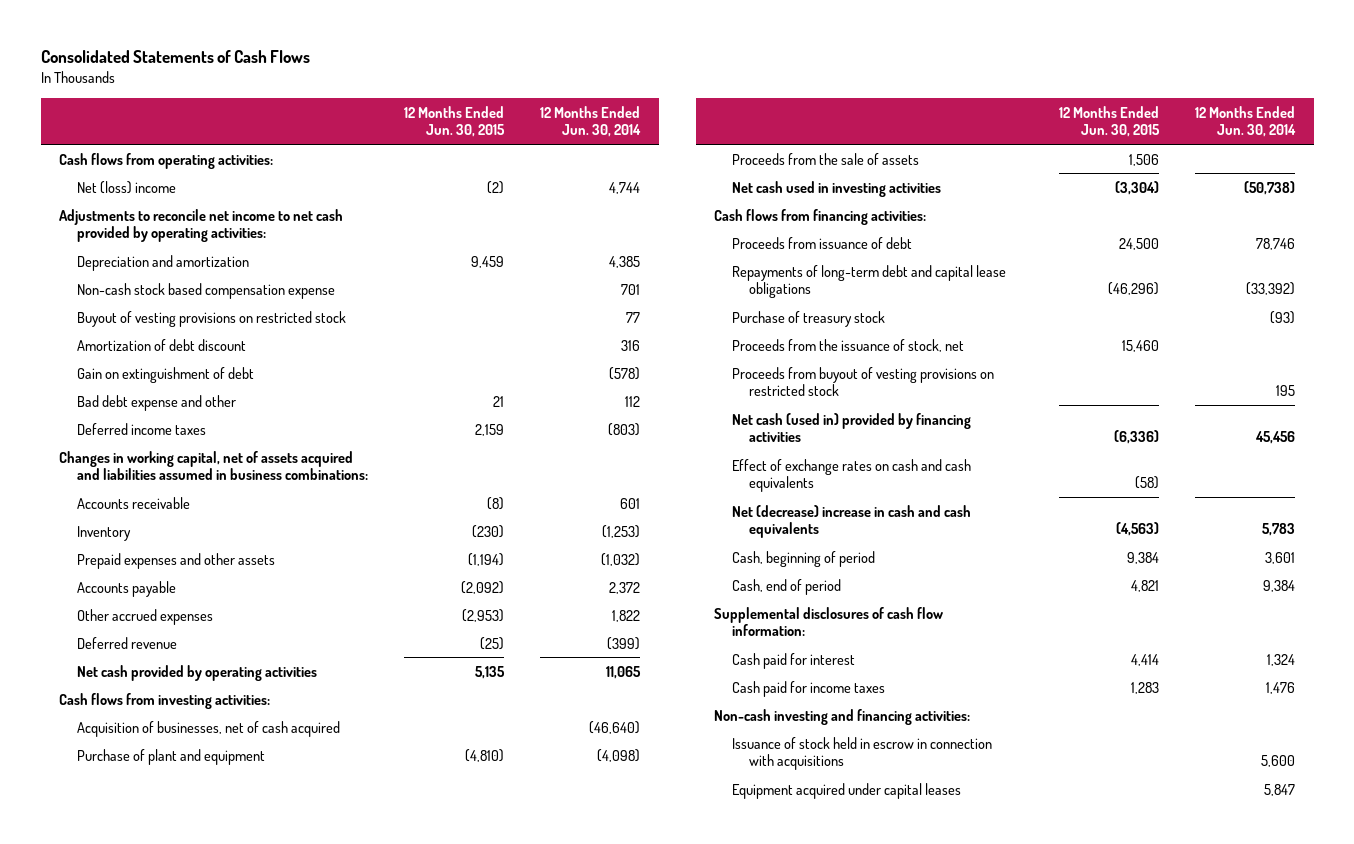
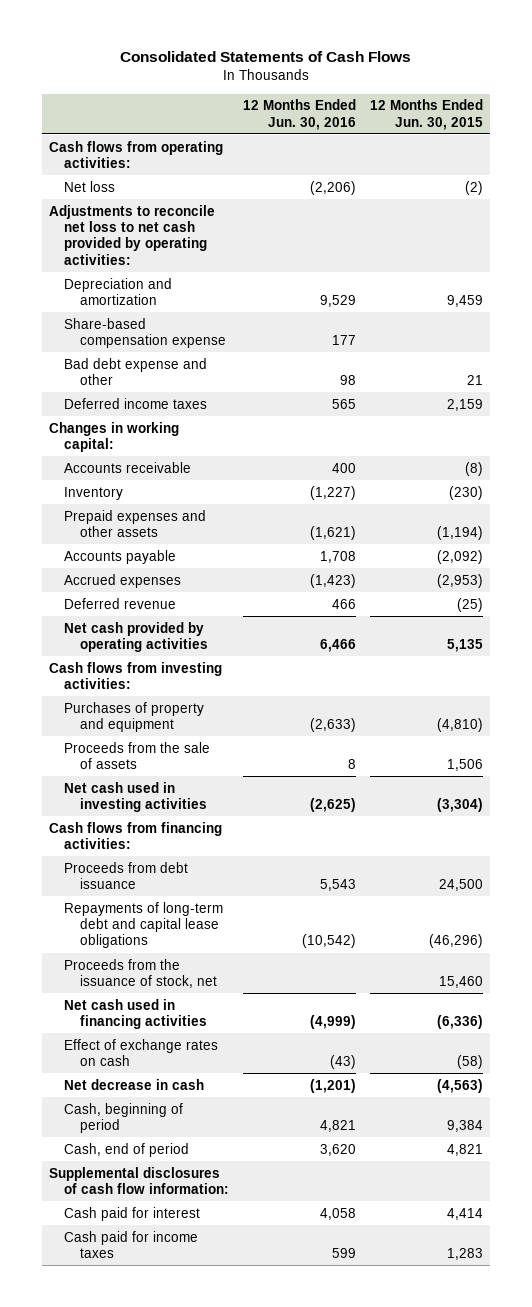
[540,105,642,138] 12 Months Ended Jun. 30, 2014 -> none
none -> [243,99,357,130] 12 Months Ended Jun. 30, 2016
[76,180,176,194] Net (loss) income -> [64,180,116,192] Net loss
[58,208,343,243] Adjustments to reconcile net income to net cash provided by operating activities: -> [48,204,215,265] Adjustments to reconcile net loss to net cash provided by operating activities:
[76,310,346,327] Buyout of vesting provisions on restricted stock -> none
[76,338,246,351] Amortization of debt discount -> none
[76,366,254,383] Gain on extinguishment of debt -> none
[76,282,335,299] Non-cash stock based compensation expense -> [64,317,226,348] Share-based compensation expense
[58,450,368,481] Changes in working capital, net of assets acquired and liabilities assumed in business combinations: -> [48,421,179,452] Changes in working capital:
[76,608,213,625] Other accrued expenses -> [64,573,182,588] Accrued expenses
[76,720,340,737] Acquisition of businesses, net of cash acquired -> none
[76,748,265,765] Purchase of plant and equipment -> [64,701,205,732] Purchases of property and equipment
[731,236,912,249] Proceeds from issuance of debt -> [64,861,189,889] Proceeds from debt issuance
[731,310,885,327] Purchase of treasury stock -> none
[731,366,994,397] Proceeds from buyout of vesting provisions on restricted stock -> none
[731,412,971,443] Net cash (used in) provided by financing activities -> [64,998,207,1029] Net cash used in financing activities
[731,458,971,493] Effect of exchange rates on cash and cash equivalents -> [64,1038,219,1066] Effect of exchange rates on cash
[731,504,971,539] Net (decrease) increase in cash and cash equivalents -> [64,1078,205,1090] Net decrease in cash
[713,708,970,725] Non-cash investing and financing activities: -> none
[731,736,992,771] Issuance of stock held in escrow in connection with acquisitions -> none
[731,782,961,799] Equipment acquired under capital leases -> none

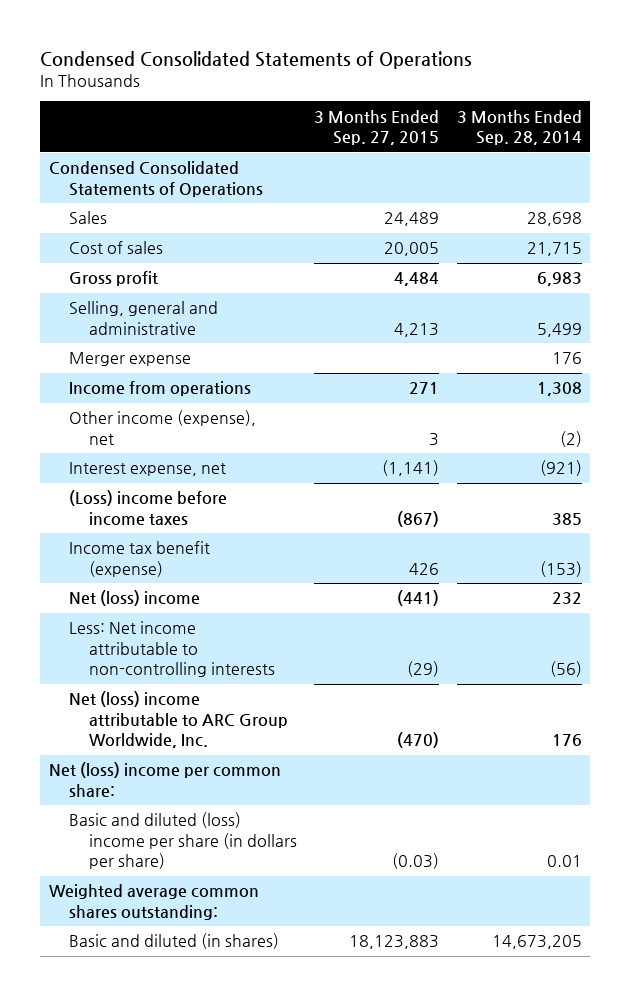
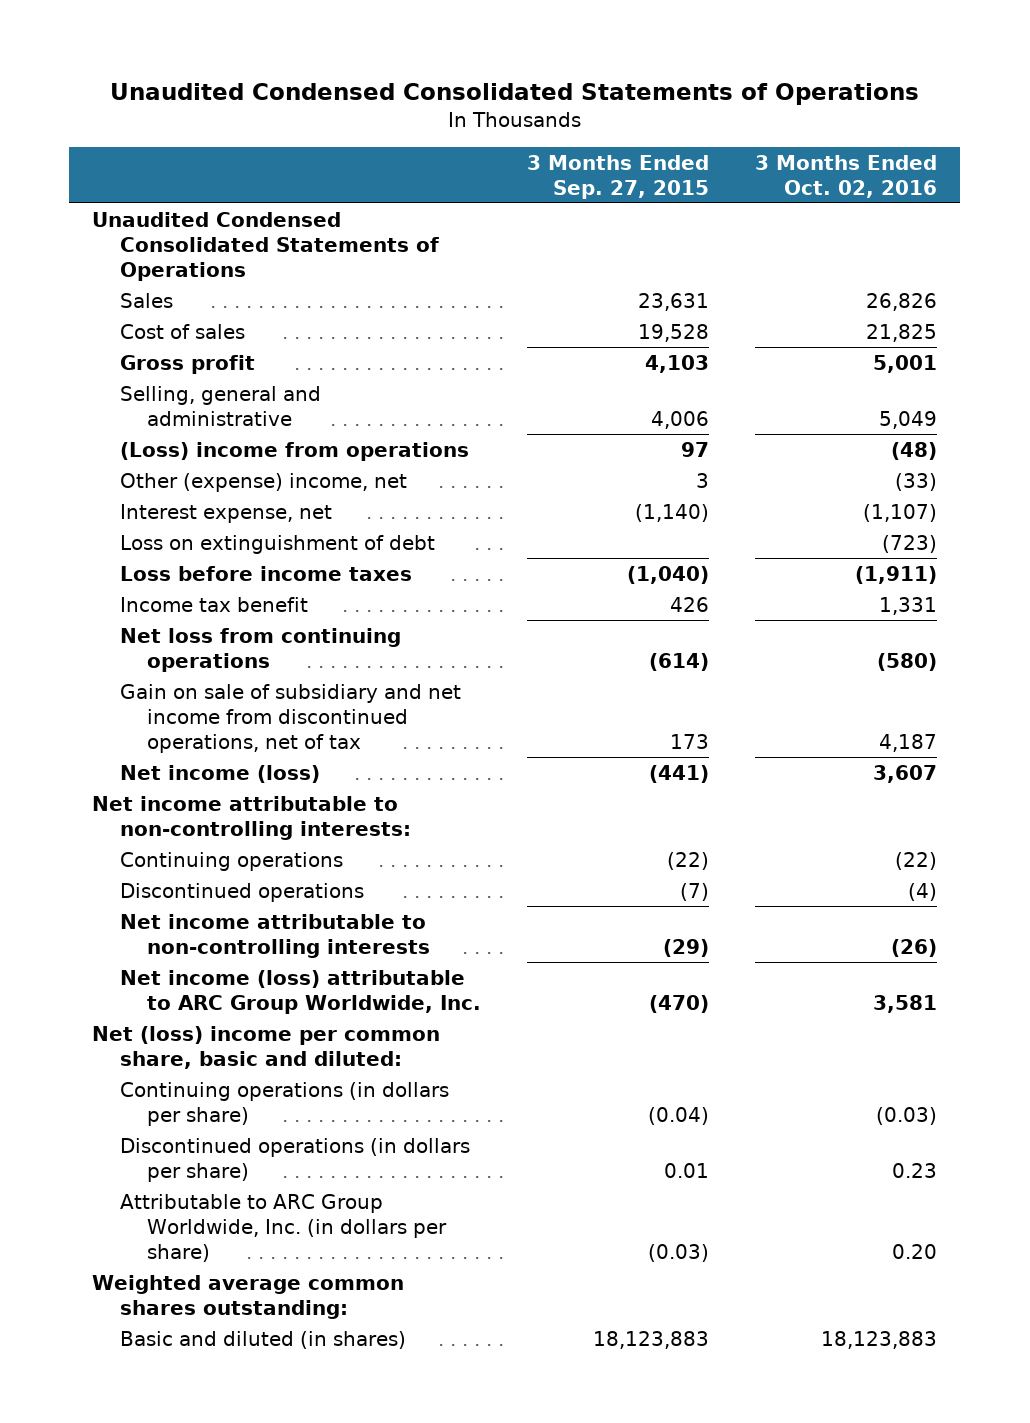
[40,50,473,69] Condensed Consolidated Statements of Operations -> [109,83,919,106] Unaudited Condensed Consolidated Statements of Operations
[456,109,582,146] 3 Months Ended Sep. 28, 2014 -> none
none -> [755,154,938,198] 3 Months Ended Oct. 02, 2016
[68,352,191,367] Merger expense -> none
[49,161,263,197] Condensed Consolidated Statements of Operations -> [92,211,439,281] Unaudited Condensed Consolidated Statements of Operations
[384,212,440,227] 24,489 -> [638,292,710,311] 23,631
[384,242,440,257] 20,005 -> [638,323,710,342] 19,528
[394,272,440,287] 4,484 -> [645,354,710,373] 4,103
[394,322,440,337] 4,213 -> [651,410,710,429] 4,006
[68,381,251,397] Income from operations -> [119,441,469,461] (Loss) income from operations
[409,382,440,395] 271 -> [681,441,710,457] 97
[68,410,256,445] Other income (expense), net -> [119,472,407,492] Other (expense) income, net
[382,460,440,477] (1,141) -> [635,503,710,522] (1,140)
none -> [119,534,435,554] Loss on extinguishment of debt
[68,490,227,526] (Loss) income before income taxes -> [119,565,412,581] Loss before income taxes
[397,510,440,527] (867) -> [627,565,710,584] (1,040)
[68,541,210,577] Income tax benefit (expense) -> [119,596,308,612] Income tax benefit
none -> [119,627,401,672] Net loss from continuing operations
none -> [119,683,461,753] Gain on sale of subsidiary and net income from discontinued operations, net of tax
[68,590,200,607] Net (loss) income -> [119,764,320,783] Net income (loss)
none -> [92,795,411,840] Net income attributable to non-controlling interests:
none -> [119,851,343,871] Continuing operations
none -> [119,882,364,902] Discontinued operations
[68,621,275,678] Less: Net income attributable to non-controlling interests -> [119,913,431,958] Net income attributable to non-controlling interests
[68,691,288,749] Net (loss) income attributable to ARC Group Worldwide, Inc. -> [119,969,482,1014] Net income (loss) attributable to ARC Group Worldwide, Inc.
[49,762,282,797] Net (loss) income per common share: -> [92,1025,441,1069] Net (loss) income per common share, basic and diluted:
none -> [119,1081,449,1126] Continuing operations (in dollars per share)
none -> [119,1137,470,1182] Discontinued operations (in dollars per share)
[68,812,297,870] Basic and diluted (loss) income per share (in dollars per share) -> [119,1193,448,1262] Attributable to ARC Group Worldwide, Inc. (in dollars per share)

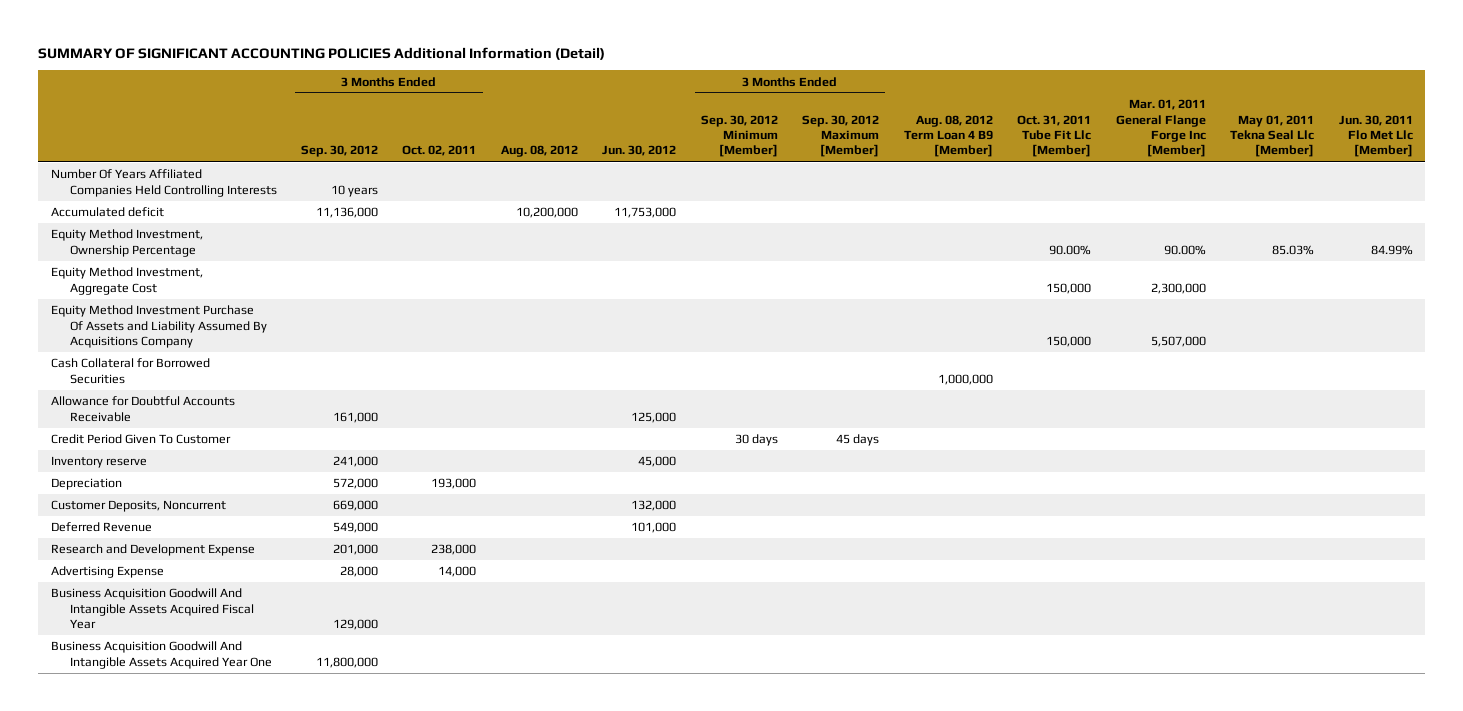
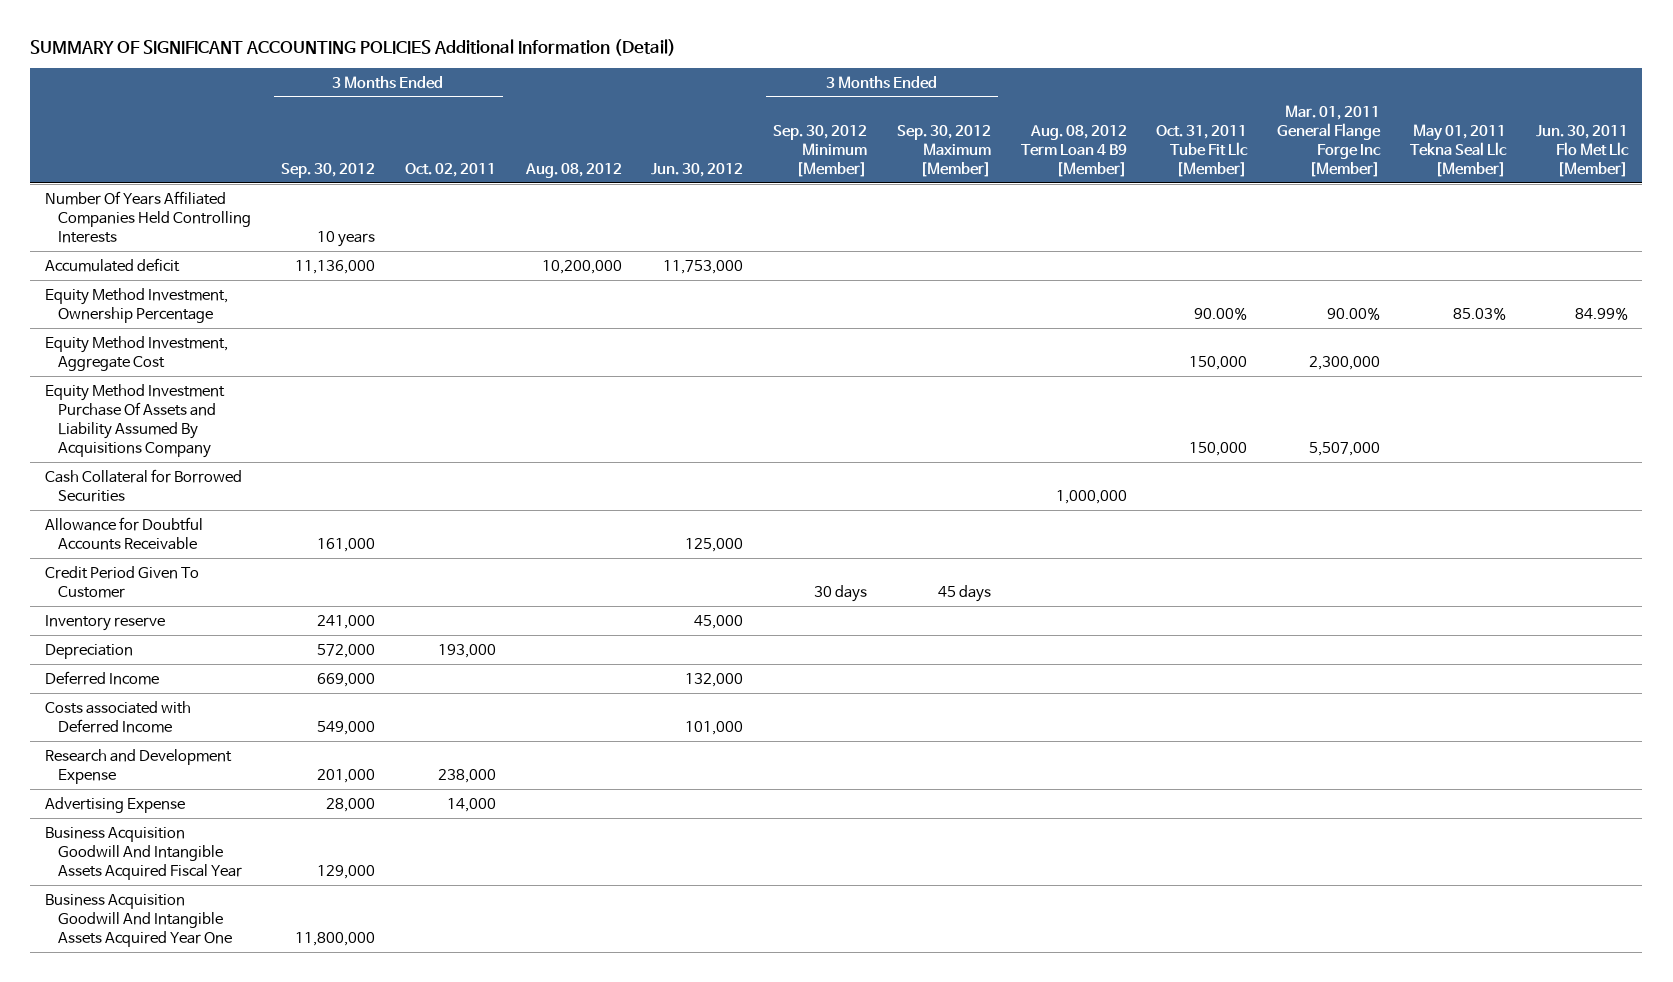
[50,500,226,513] Customer Deposits, Noncurrent -> [45,670,160,685] Deferred Income
[50,522,152,533] Deferred Revenue -> [45,700,192,733] Costs associated with Deferred Income

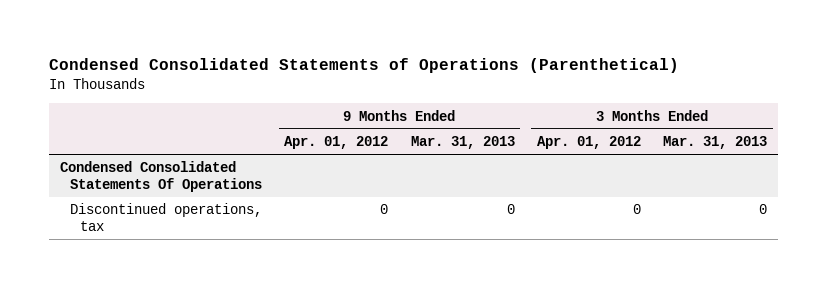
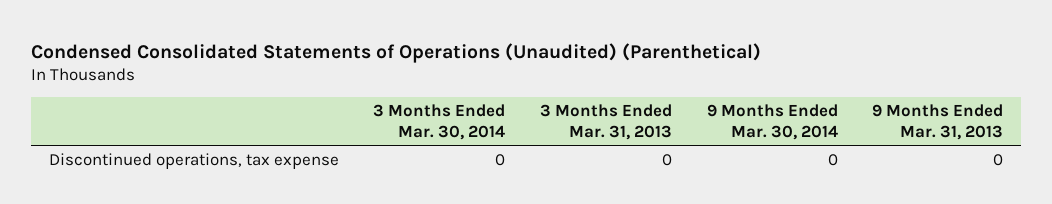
[48,58,679,74] Condensed Consolidated Statements of Operations (Parenthetical) -> [31,42,762,63] Condensed Consolidated Statements of Operations (Unaudited) (Parenthetical)
[284,135,389,149] Apr. 01, 2012 -> none
[536,135,641,149] Apr. 01, 2012 -> none
none -> [373,104,506,140] 3 Months Ended Mar. 30, 2014
none -> [706,104,838,140] 9 Months Ended Mar. 30, 2014
[59,161,263,193] Condensed Consolidated Statements Of Operations -> none
[70,203,263,232] Discontinued operations, tax -> [48,152,339,169] Discontinued operations, tax expense

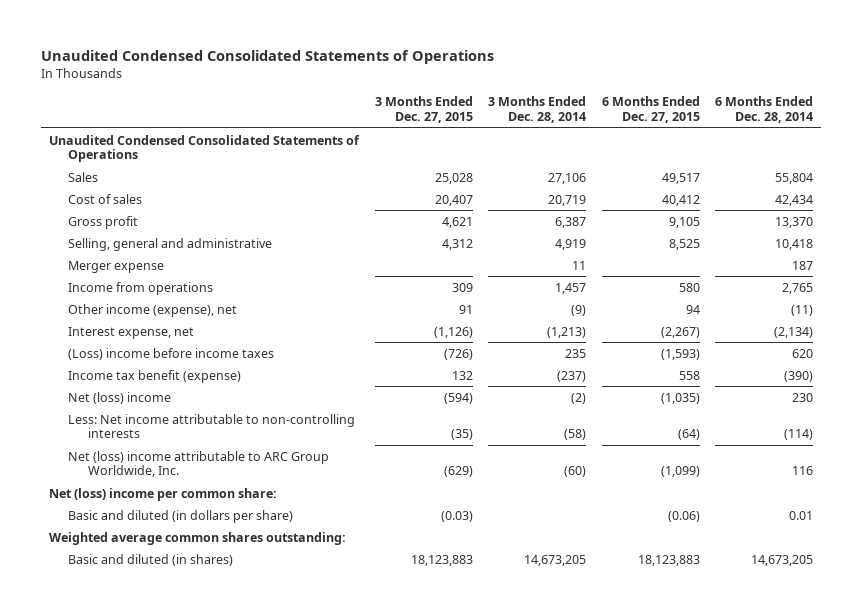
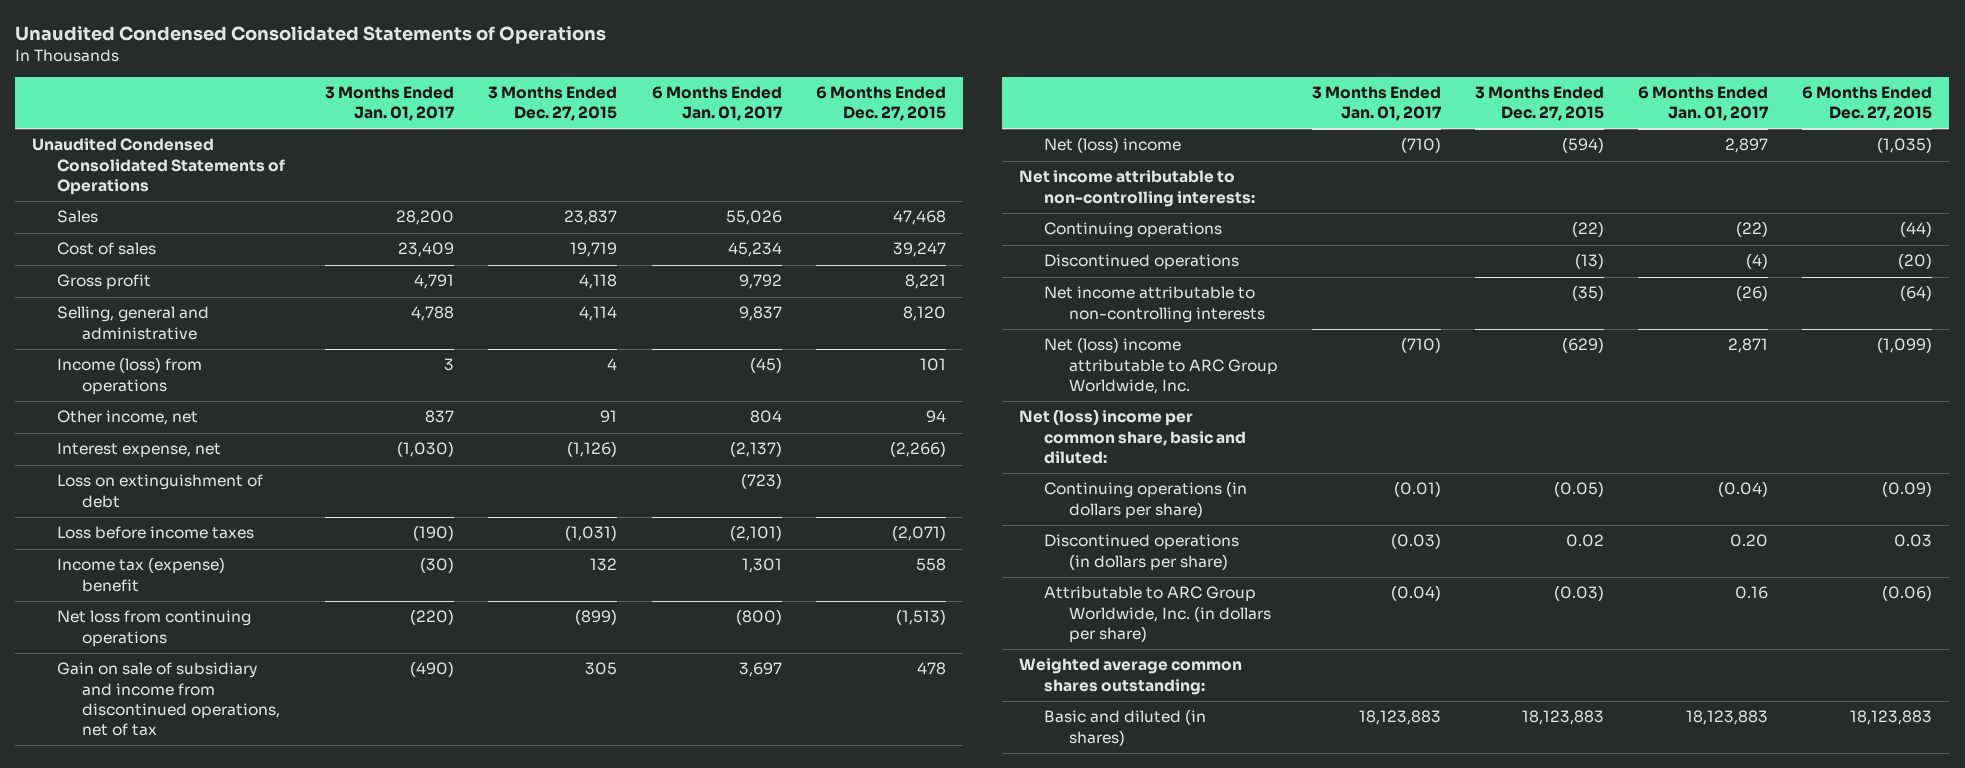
[488,96,587,124] 3 Months Ended Dec. 28, 2014 -> none
[715,96,814,124] 6 Months Ended Dec. 28, 2014 -> none
none -> [325,86,456,122] 3 Months Ended Jan. 01, 2017
none -> [651,86,783,122] 6 Months Ended Jan. 01, 2017
[68,260,165,273] Merger expense -> none
[434,172,473,184] 25,028 -> [564,210,618,226] 23,837
[661,172,700,184] 49,517 -> [892,210,946,226] 47,468
[434,194,473,206] 20,407 -> [570,242,618,258] 19,719
[661,194,700,206] 40,412 -> [892,242,946,258] 39,247
[441,216,473,228] 4,621 -> [579,274,618,290] 4,118
[668,216,700,228] 9,105 -> [904,274,946,290] 8,221
[441,238,473,250] 4,312 -> [579,306,618,322] 4,114
[668,238,700,250] 8,525 -> [902,306,946,322] 8,120
[68,281,214,295] Income from operations -> [57,357,203,395] Income (loss) from operations
[451,282,473,292] 309 -> [607,358,618,371] 4
[678,282,700,292] 580 -> [919,358,946,372] 101
[68,303,238,317] Other income (expense), net -> [57,410,199,426] Other income, net
[660,326,700,338] (2,267) -> [889,441,946,458] (2,266)
none -> [57,474,264,508] Loss on extinguishment of debt
[68,347,275,360] (Loss) income before income taxes -> [57,526,255,540] Loss before income taxes
[443,348,473,360] (726) -> [565,525,618,542] (1,031)
[660,348,700,360] (1,593) -> [891,525,946,542] (2,071)
[68,369,242,383] Income tax benefit (expense) -> [57,557,226,592] Income tax (expense) benefit
none -> [57,610,252,647] Net loss from continuing operations
none -> [57,662,281,736] Gain on sale of subsidiary and income from discontinued operations, net of tax
none -> [1019,170,1256,207] Net income attributable to non-controlling interests:
none -> [1044,222,1223,239] Continuing operations
none -> [1044,254,1240,271] Discontinued operations
[68,413,356,439] Less: Net income attributable to non-controlling interests -> [1044,286,1265,323] Net income attributable to non-controlling interests
[49,487,278,501] Net (loss) income per common share: -> [1019,409,1247,464] Net (loss) income per common share, basic and diluted:
none -> [1044,481,1248,519] Continuing operations (in dollars per share)
none -> [1044,534,1240,571] Discontinued operations (in dollars per share)
[68,509,294,523] Basic and diluted (in dollars per share) -> [1044,586,1271,643] Attributable to ARC Group Worldwide, Inc. (in dollars per share)

